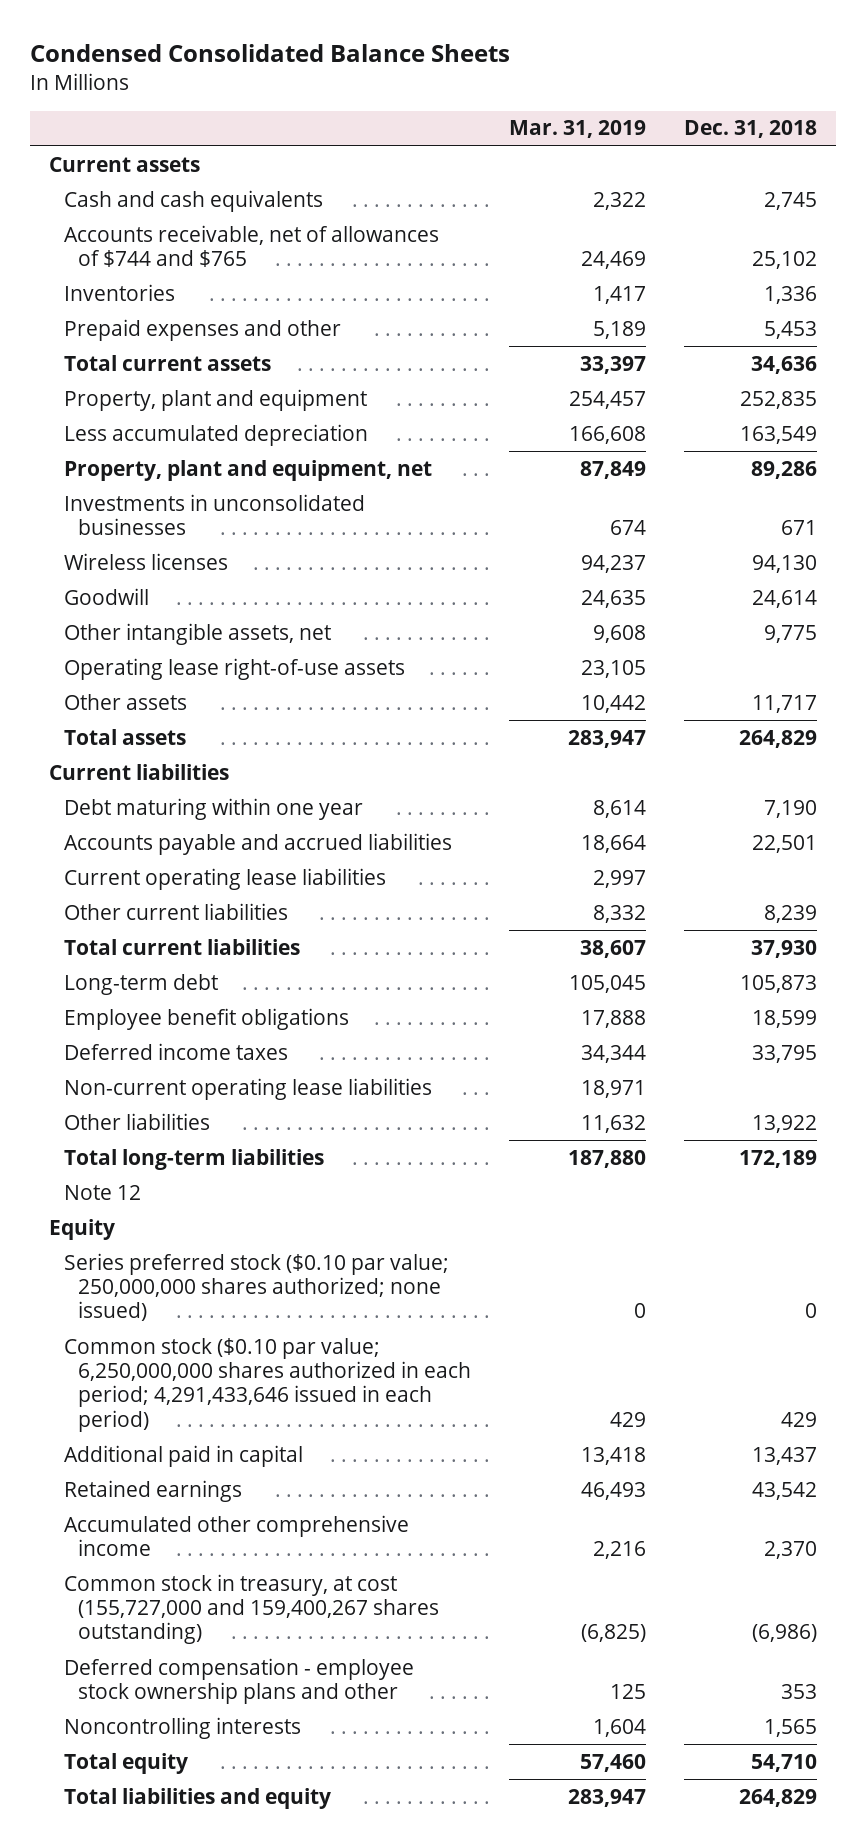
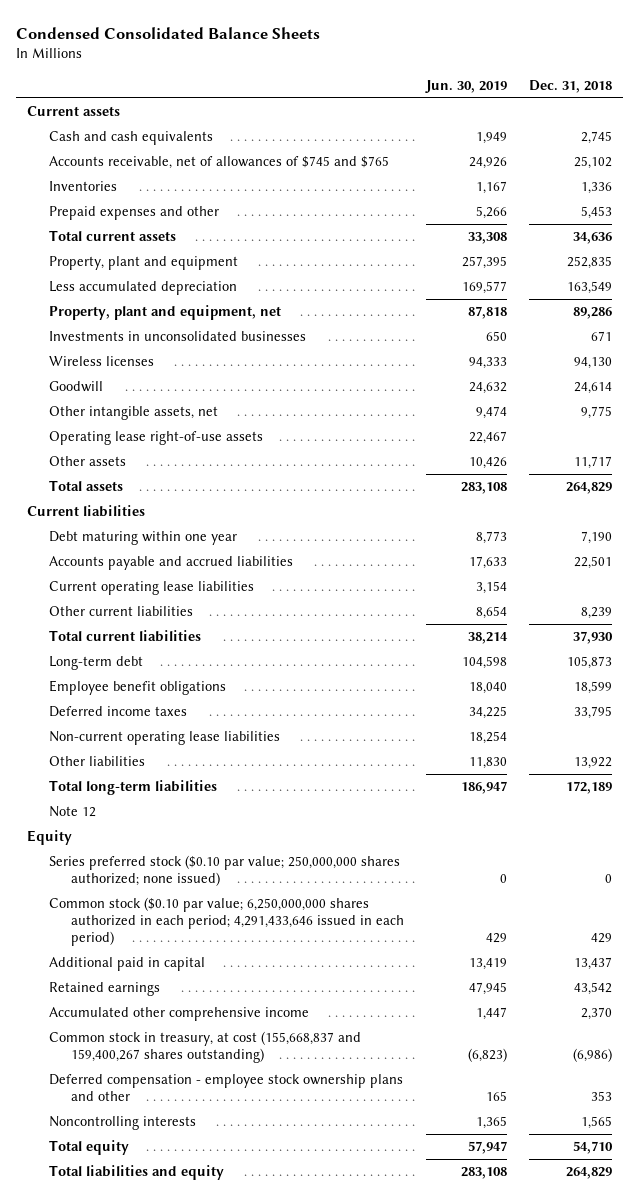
[509,120,647,139] Mar. 31, 2019 -> none
none -> [424,80,507,94] Jun. 30, 2019
[63,224,439,268] Accounts receivable, net of allowances of $744 and $765 -> [49,156,390,170] Accounts receivable, net of allowances of $745 and $765
[63,1573,440,1645] Common stock in treasury, at cost (155,727,000 and 159,400,267 shares outstanding) -> [49,1031,362,1064] Common stock in treasury, at cost (155,668,837 and 159,400,267 shares outstanding)

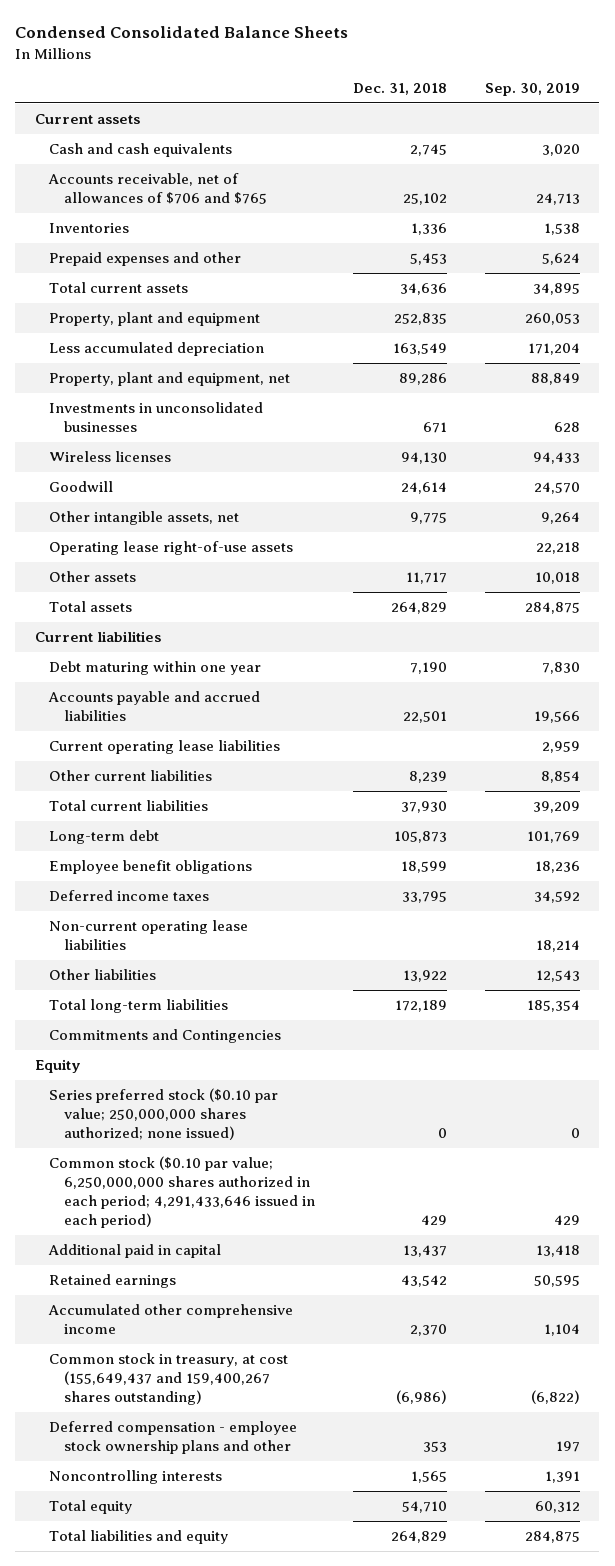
[424,80,507,94] Jun. 30, 2019 -> none
none -> [485,83,581,97] Sep. 30, 2019
[49,156,390,170] Accounts receivable, net of allowances of $745 and $765 -> [48,172,268,204] Accounts receivable, net of allowances of $706 and $765
[49,806,97,818] Note 12 -> [49,1028,282,1043] Commitments and Contingencies
[49,1031,362,1064] Common stock in treasury, at cost (155,668,837 and 159,400,267 shares outstanding) -> [49,1352,289,1406] Common stock in treasury, at cost (155,649,437 and 159,400,267 shares outstanding)

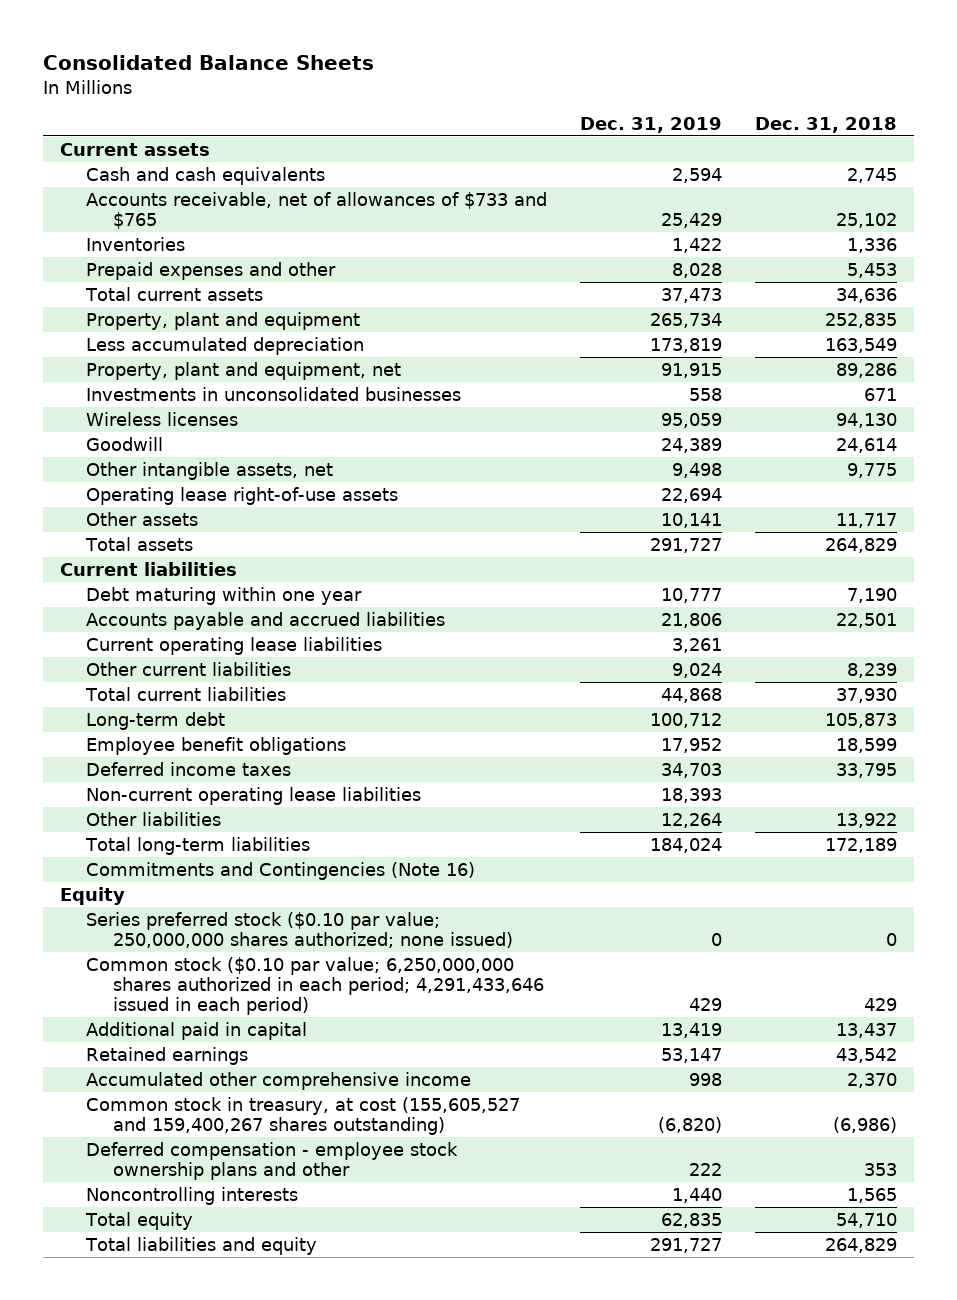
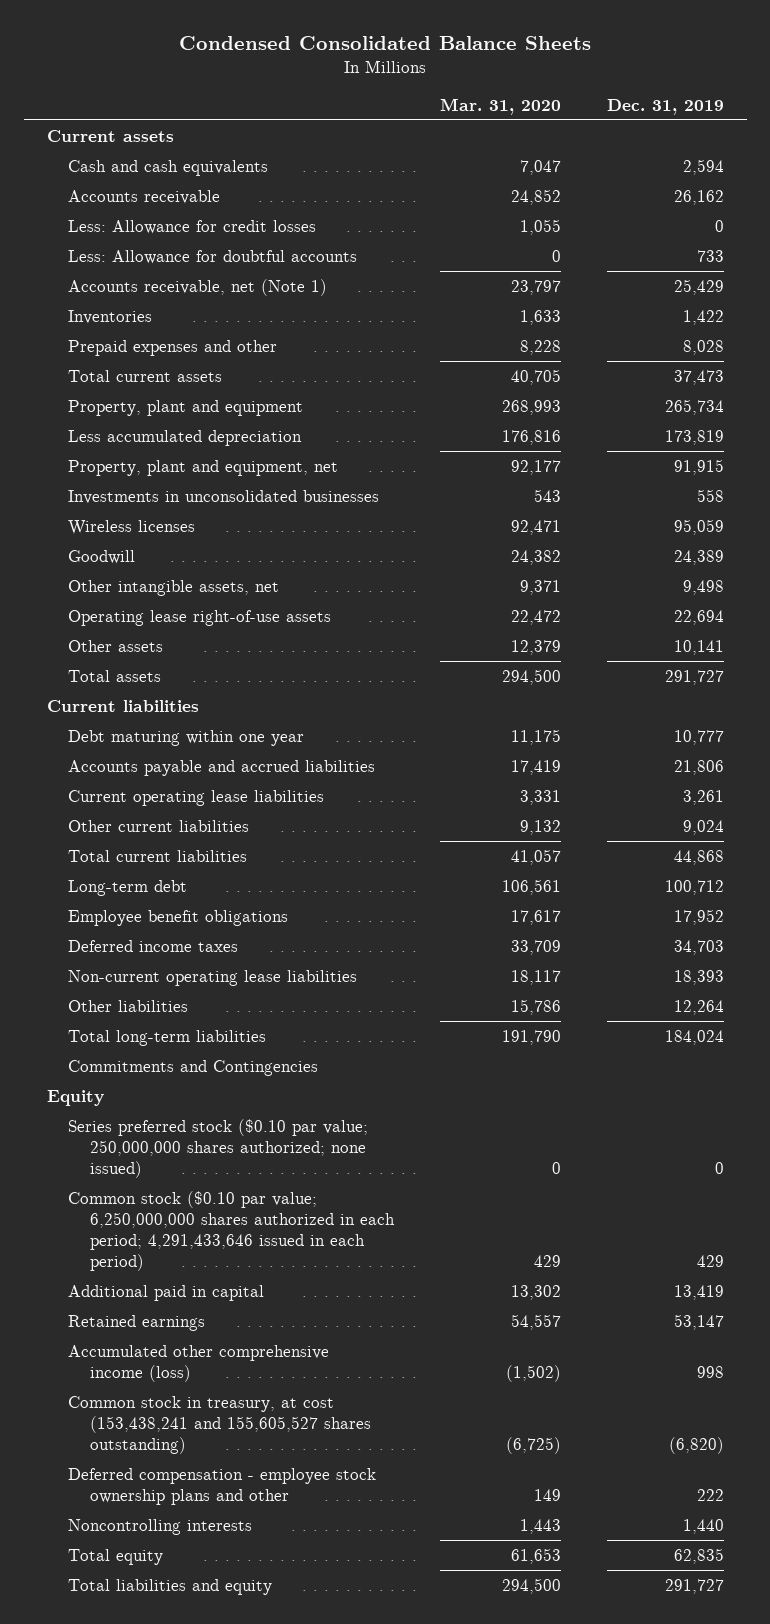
[43,55,375,71] Consolidated Balance Sheets -> [179,35,592,50] Condensed Consolidated Balance Sheets
[755,116,898,133] Dec. 31, 2018 -> none
none -> [439,97,561,115] Mar. 31, 2020
none -> [68,189,221,204] Accounts receivable
none -> [68,219,317,234] Less: Allowance for credit losses
none -> [68,249,358,264] Less: Allowance for doubtful accounts
[86,191,548,229] Accounts receivable, net of allowances of $733 and $765 -> [68,278,328,296] Accounts receivable, net (Note 1)
[86,861,476,880] Commitments and Contingencies (Note 16) -> [68,1059,319,1076] Commitments and Contingencies
[86,1071,472,1090] Accumulated other comprehensive income -> [68,1344,330,1382] Accumulated other comprehensive income (loss)
[86,1096,521,1135] Common stock in treasury, at cost (155,605,527 and 159,400,267 shares outstanding) -> [68,1395,371,1454] Common stock in treasury, at cost (153,438,241 and 155,605,527 shares outstanding)

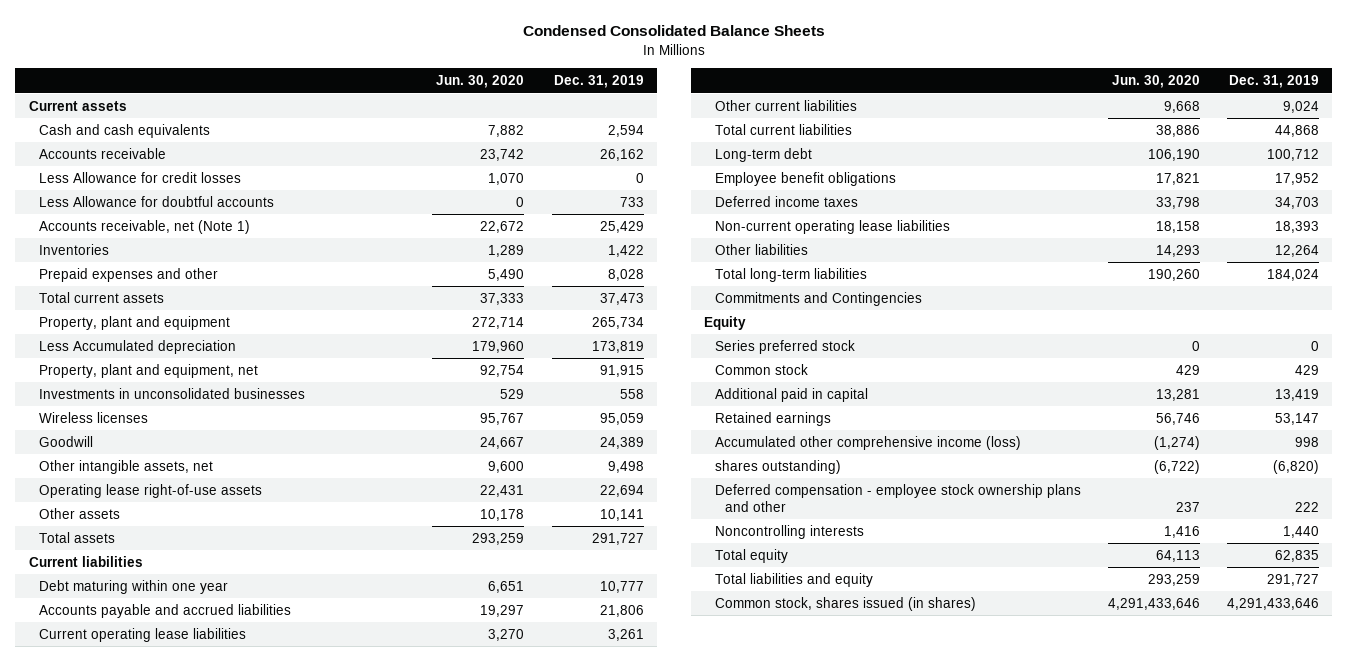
[439,97,561,115] Mar. 31, 2020 -> none
none -> [436,75,525,89] Jun. 30, 2020
[68,219,317,234] Less: Allowance for credit losses -> [39,171,242,183] Less Allowance for credit losses
[68,249,358,264] Less: Allowance for doubtful accounts -> [39,195,275,207] Less Allowance for doubtful accounts
[68,429,303,446] Less accumulated depreciation -> [39,339,237,354] Less Accumulated depreciation
[68,1118,369,1178] Series preferred stock ($0.10 par value; 250,000,000 shares authorized; none issued) -> [714,339,855,354] Series preferred stock
[68,1190,395,1272] Common stock ($0.10 par value; 6,250,000,000 shares authorized in each period; 4,291,433,646 issued in each period) -> [714,363,808,375] Common stock
[68,1395,371,1454] Common stock in treasury, at cost (153,438,241 and 155,605,527 shares outstanding) -> [714,459,841,474] shares outstanding)
none -> [714,596,976,611] Common stock, shares issued (in shares)

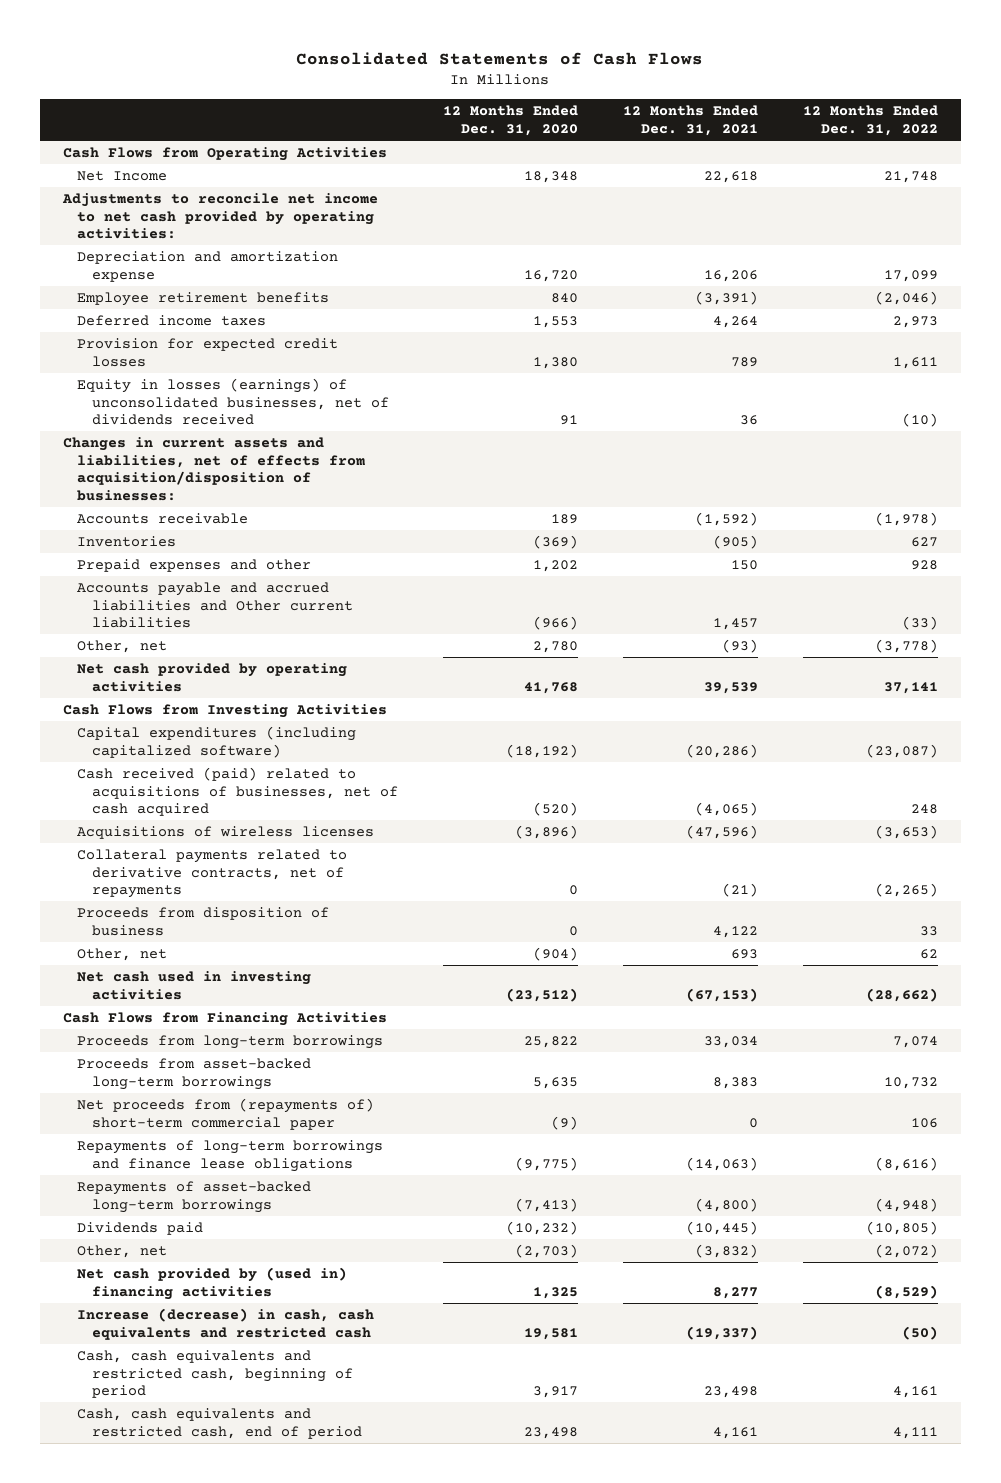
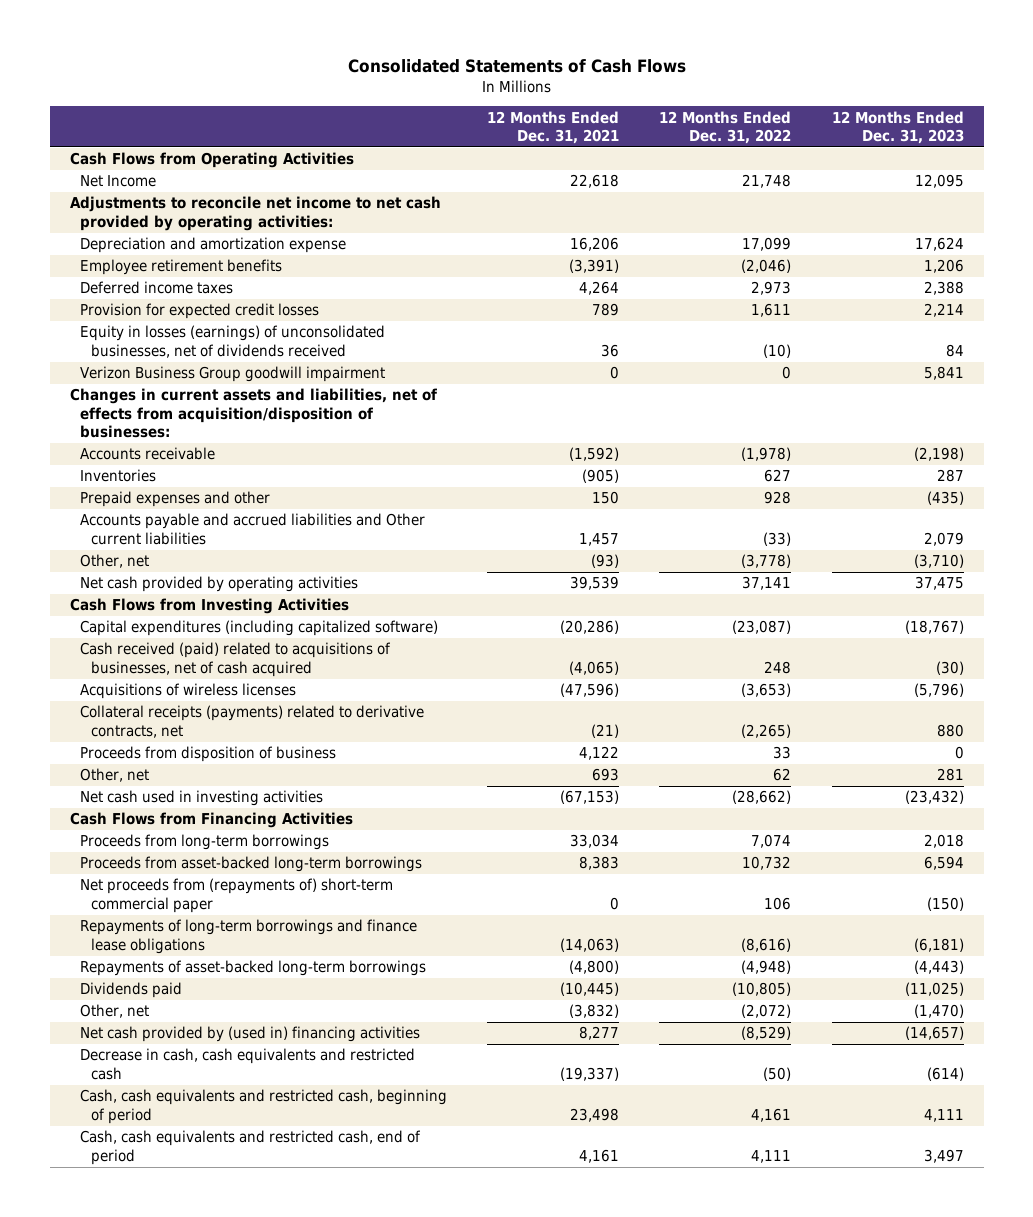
[442,105,578,136] 12 Months Ended Dec. 31, 2020 -> none
none -> [831,110,964,145] 12 Months Ended Dec. 31, 2023
none -> [80,366,386,383] Verizon Business Group goodwill impairment
[77,849,348,899] Collateral payments related to derivative contracts, net of repayments -> [80,705,425,738] Collateral receipts (payments) related to derivative contracts, net
[77,1308,375,1340] Increase (decrease) in cash, cash equivalents and restricted cash -> [80,1048,416,1080] Decrease in cash, cash equivalents and restricted cash

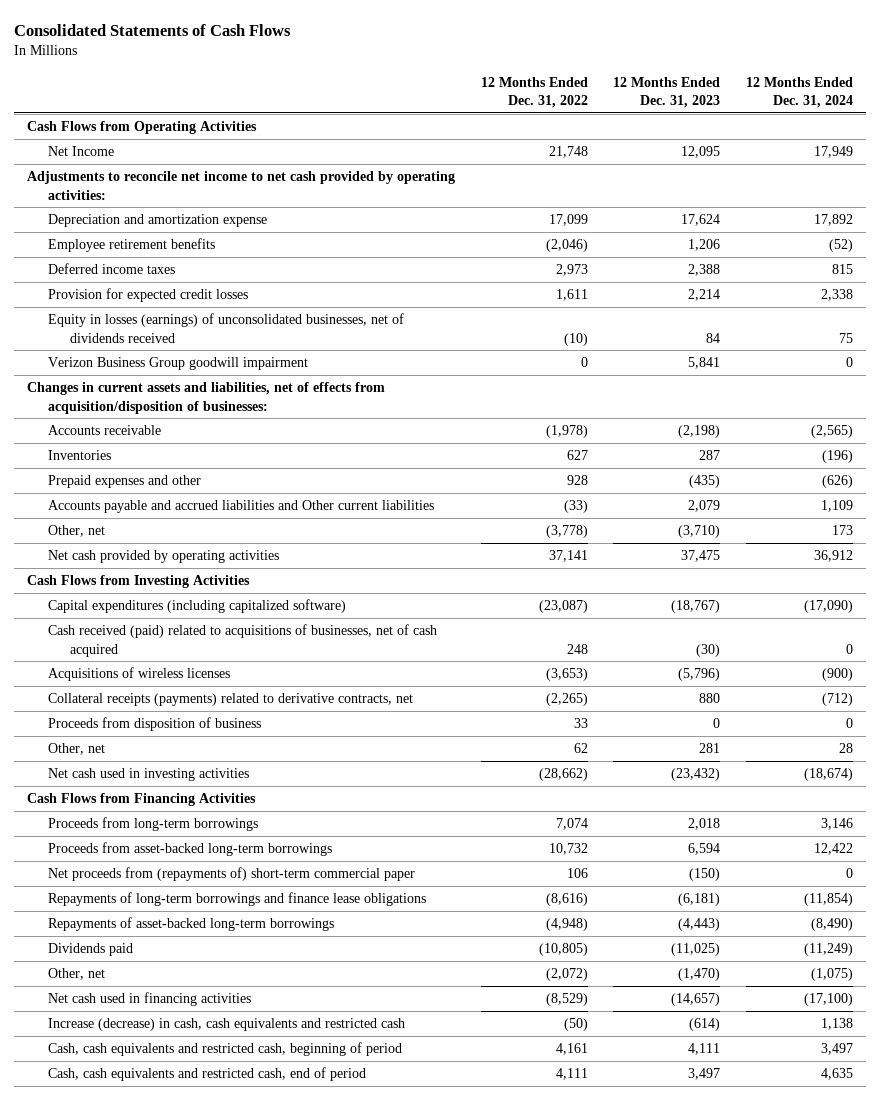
[487,110,620,145] 12 Months Ended Dec. 31, 2021 -> none
none -> [746,76,854,109] 12 Months Ended Dec. 31, 2024
[80,1026,421,1043] Net cash provided by (used in) financing activities -> [48,992,252,1007] Net cash used in financing activities
[80,1048,416,1080] Decrease in cash, cash equivalents and restricted cash -> [48,1018,406,1032] Increase (decrease) in cash, cash equivalents and restricted cash

